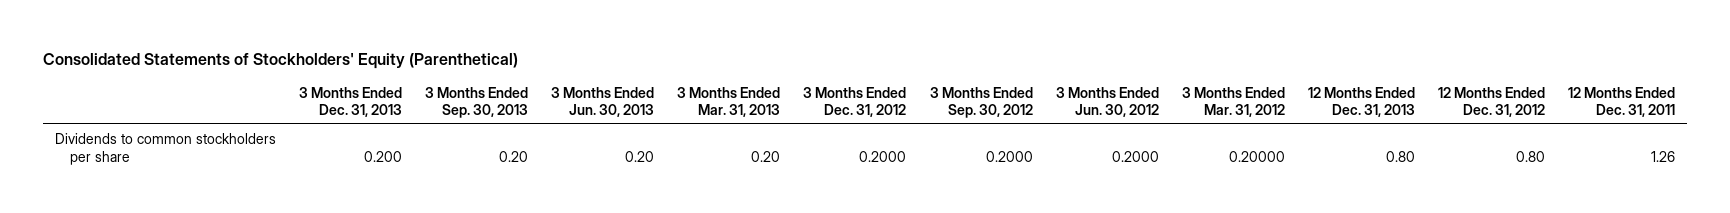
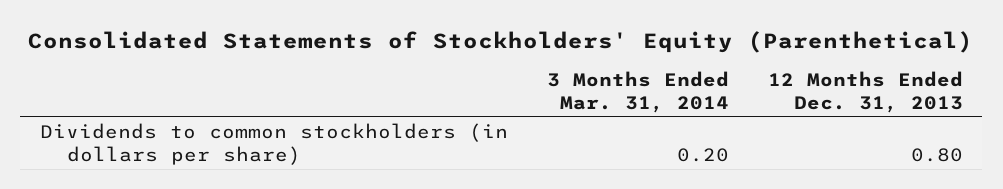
[298,86,402,118] 3 Months Ended Dec. 31, 2013 -> none
[424,86,528,119] 3 Months Ended Sep. 30, 2013 -> none
[551,86,655,118] 3 Months Ended Jun. 30, 2013 -> none
[677,86,781,118] 3 Months Ended Mar. 31, 2013 -> none
[803,86,907,118] 3 Months Ended Dec. 31, 2012 -> none
[929,86,1033,119] 3 Months Ended Sep. 30, 2012 -> none
[1055,86,1159,118] 3 Months Ended Jun. 30, 2012 -> none
[1181,86,1285,118] 3 Months Ended Mar. 31, 2012 -> none
[1438,86,1546,118] 12 Months Ended Dec. 31, 2012 -> none
[1568,86,1676,118] 12 Months Ended Dec. 31, 2011 -> none
none -> [546,71,729,113] 3 Months Ended Mar. 31, 2014
[54,132,276,165] Dividends to common stockholders per share -> [39,123,508,165] Dividends to common stockholders (in dollars per share)

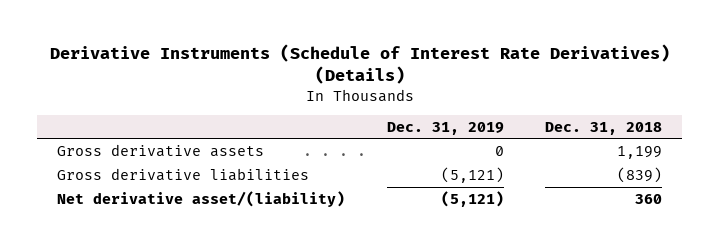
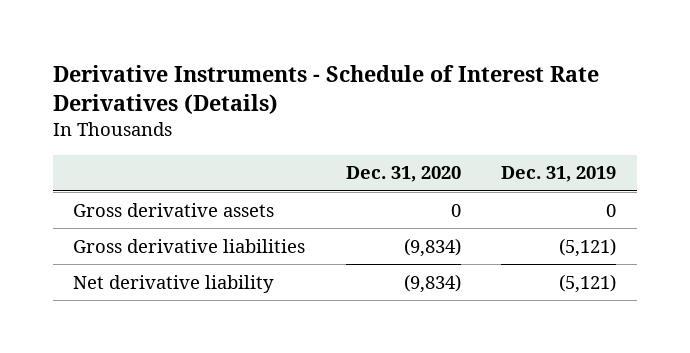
[49,43,670,85] Derivative Instruments (Schedule of Interest Rate Derivatives) (Details) -> [52,64,599,114] Derivative Instruments - Schedule of Interest Rate Derivatives (Details)
[544,121,662,135] Dec. 31, 2018 -> none
none -> [345,166,461,183] Dec. 31, 2020
[57,190,346,207] Net derivative asset/(liability) -> [73,274,275,293] Net derivative liability

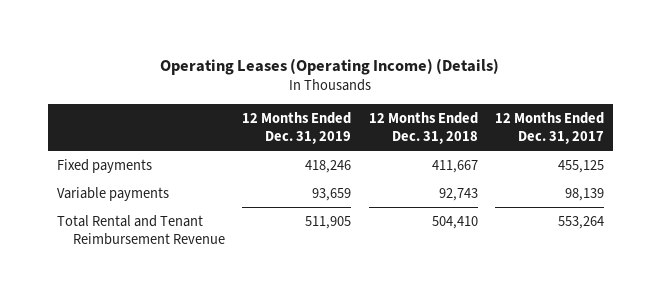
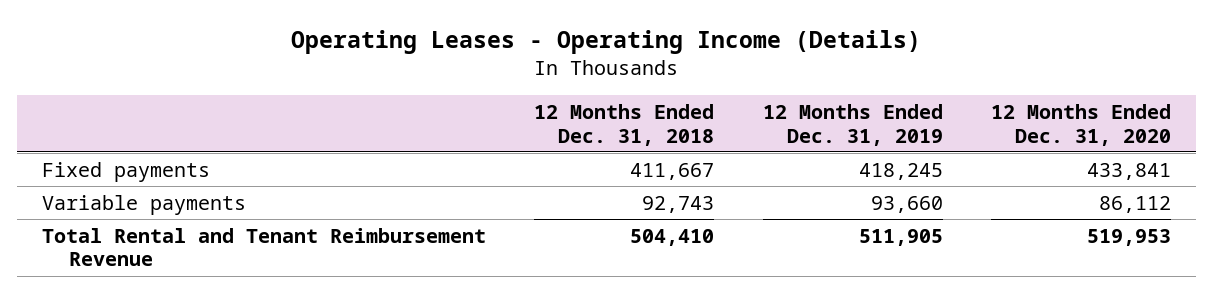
[160,57,500,75] Operating Leases (Operating Income) (Details) -> [291,30,922,55] Operating Leases - Operating Income (Details)
[494,112,604,145] 12 Months Ended Dec. 31, 2017 -> none
none -> [991,103,1172,146] 12 Months Ended Dec. 31, 2020
[305,159,352,173] 418,246 -> [858,162,943,180] 418,245
[312,187,352,201] 93,659 -> [870,195,943,213] 93,660

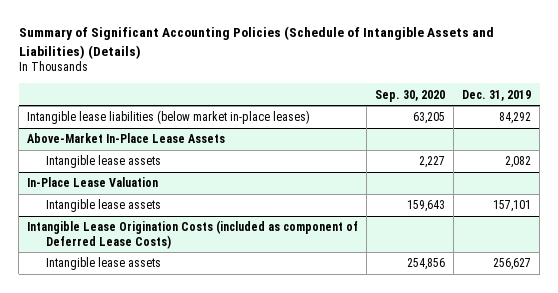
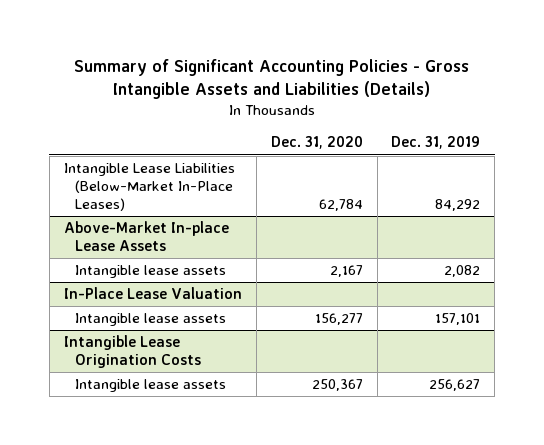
[18,26,494,59] Summary of Significant Accounting Policies (Schedule of Intangible Assets and Liabilities) (Details) -> [74,59,470,100] Summary of Significant Accounting Policies - Gross Intangible Assets and Liabilities (Details)
[375,89,446,102] Sep. 30, 2020 -> none
none -> [270,136,363,150] Dec. 31, 2020
[27,110,311,125] Intangible lease liabilities (below market in-place leases) -> [63,163,235,212] Intangible Lease Liabilities (Below-Market In-Place Leases)
[27,133,226,144] Above-Market In-Place Lease Assets -> [63,221,229,252] Above-Market In-place Lease Assets
[27,220,359,249] Intangible Lease Origination Costs (included as component of Deferred Lease Costs) -> [63,335,202,369] Intangible Lease Origination Costs

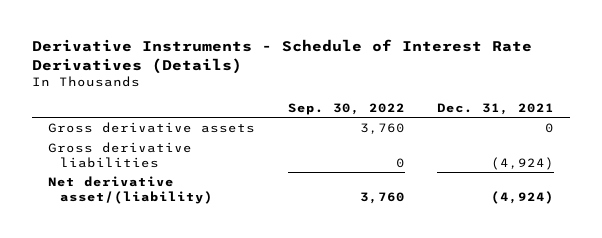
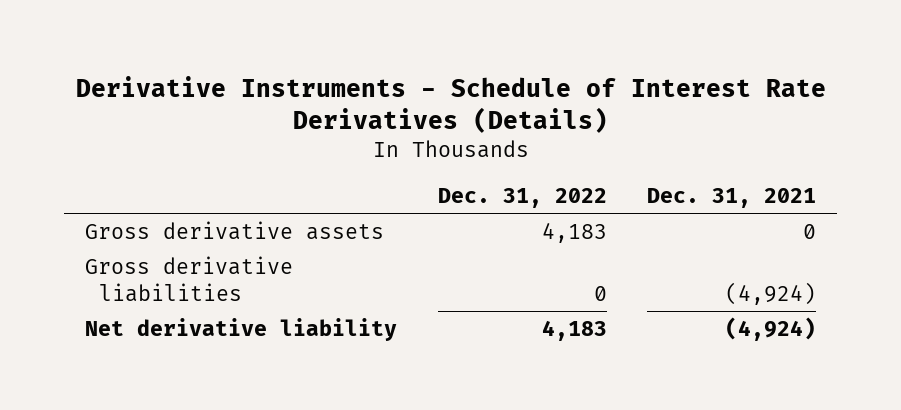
[287,102,405,115] Sep. 30, 2022 -> none
none -> [437,188,607,209] Dec. 31, 2022
[48,175,213,204] Net derivative asset/(liability) -> [84,317,397,341] Net derivative liability

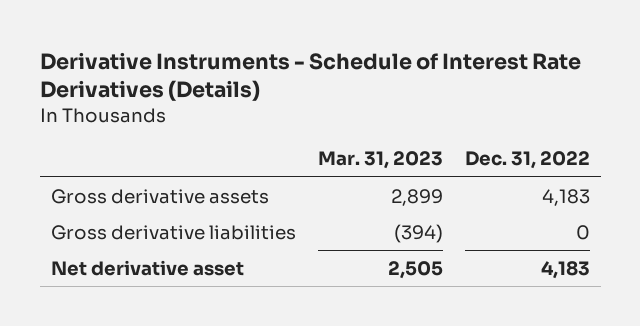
[647,188,817,209] Dec. 31, 2021 -> none
none -> [317,151,443,170] Mar. 31, 2023
[84,317,397,341] Net derivative liability -> [50,259,244,276] Net derivative asset

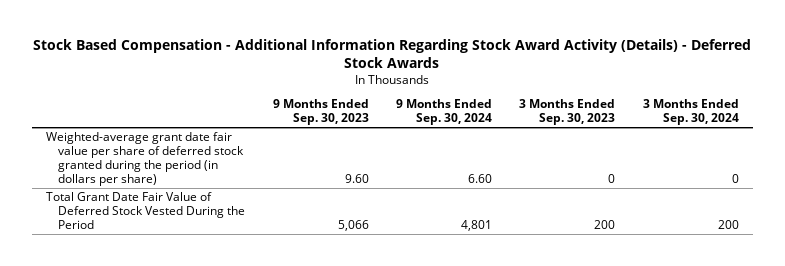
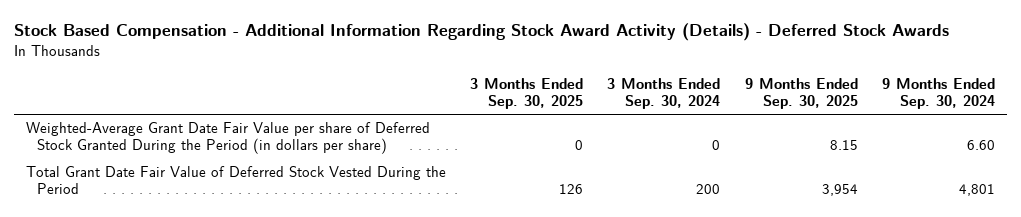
[272,99,369,126] 9 Months Ended Sep. 30, 2023 -> none
[519,99,616,126] 3 Months Ended Sep. 30, 2023 -> none
none -> [470,77,584,109] 3 Months Ended Sep. 30, 2025
none -> [744,77,858,109] 9 Months Ended Sep. 30, 2025
[45,131,245,187] Weighted-average grant date fair value per share of deferred stock granted during the period (in dollars per share) -> [26,122,431,155] Weighted-Average Grant Date Fair Value per share of Deferred Stock Granted During the Period (in dollars per share)

